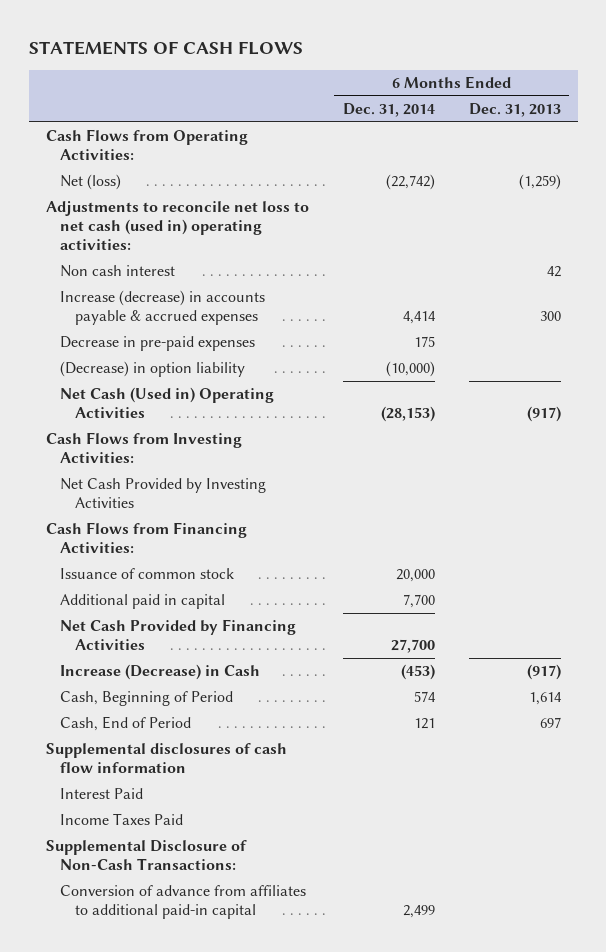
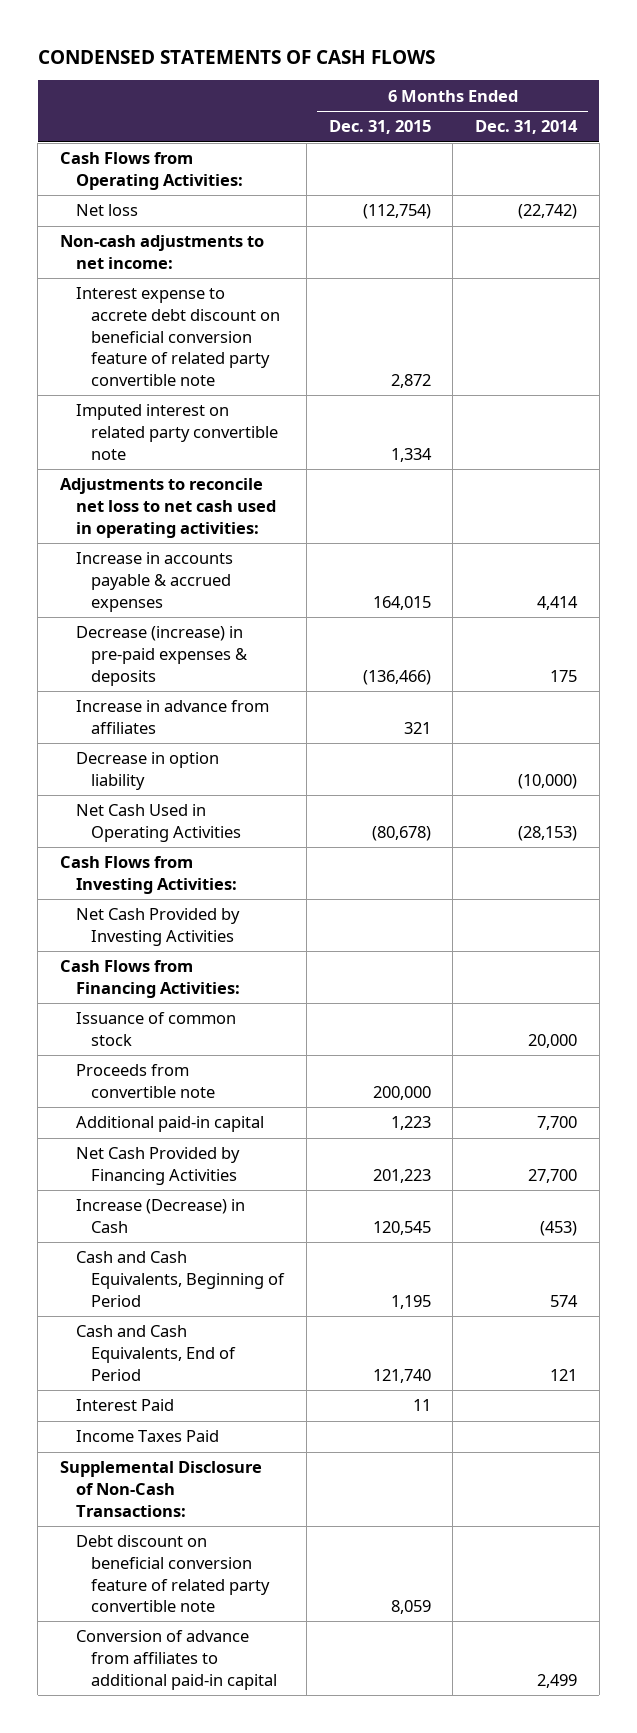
[28,40,303,55] STATEMENTS OF CASH FLOWS -> [37,49,435,64] CONDENSED STATEMENTS OF CASH FLOWS
[468,102,561,117] Dec. 31, 2013 -> none
none -> [328,120,431,135] Dec. 31, 2015
[60,265,176,278] Non cash interest -> none
[60,174,122,191] Net (loss) -> [75,204,138,217] Net loss
none -> [60,235,265,269] Non-cash adjustments to net income:
none -> [75,287,281,386] Interest expense to accrete debt discount on beneficial conversion feature of related party convertible note
none -> [75,404,279,460] Imputed interest on related party convertible note
[45,201,309,251] Adjustments to reconcile net loss to net cash (used in) operating activities: -> [60,478,276,538] Adjustments to reconcile net loss to net cash used in operating activities:
[60,290,266,326] Increase (decrease) in accounts payable & accrued expenses -> [75,552,233,612] Increase in accounts payable & accrued expenses
[60,336,256,352] Decrease in pre-paid expenses -> [75,626,249,686] Decrease (increase) in pre-paid expenses & deposits
none -> [75,700,269,734] Increase in advance from affiliates
[60,361,246,378] (Decrease) in option liability -> [75,752,219,790] Decrease in option liability
[60,387,275,419] Net Cash (Used in) Operating Activities -> [75,804,242,842] Net Cash Used in Operating Activities
none -> [75,1064,216,1098] Proceeds from convertible note
[60,594,226,610] Additional paid in capital -> [75,1116,264,1133] Additional paid-in capital
[45,743,287,774] Supplemental disclosures of cash flow information -> none
[60,691,234,707] Cash, Beginning of Period -> [75,1251,286,1307] Cash and Cash Equivalents, Beginning of Period
[60,716,192,732] Cash, End of Period -> [75,1325,237,1381] Cash and Cash Equivalents, End of Period
none -> [75,1535,271,1613] Debt discount on beneficial conversion feature of related party convertible note

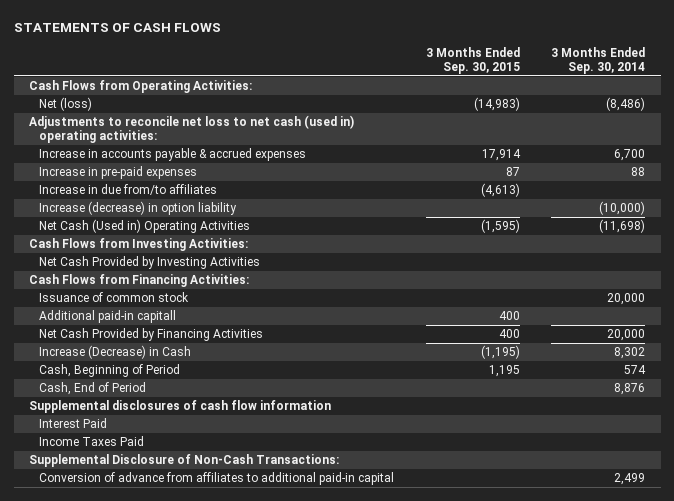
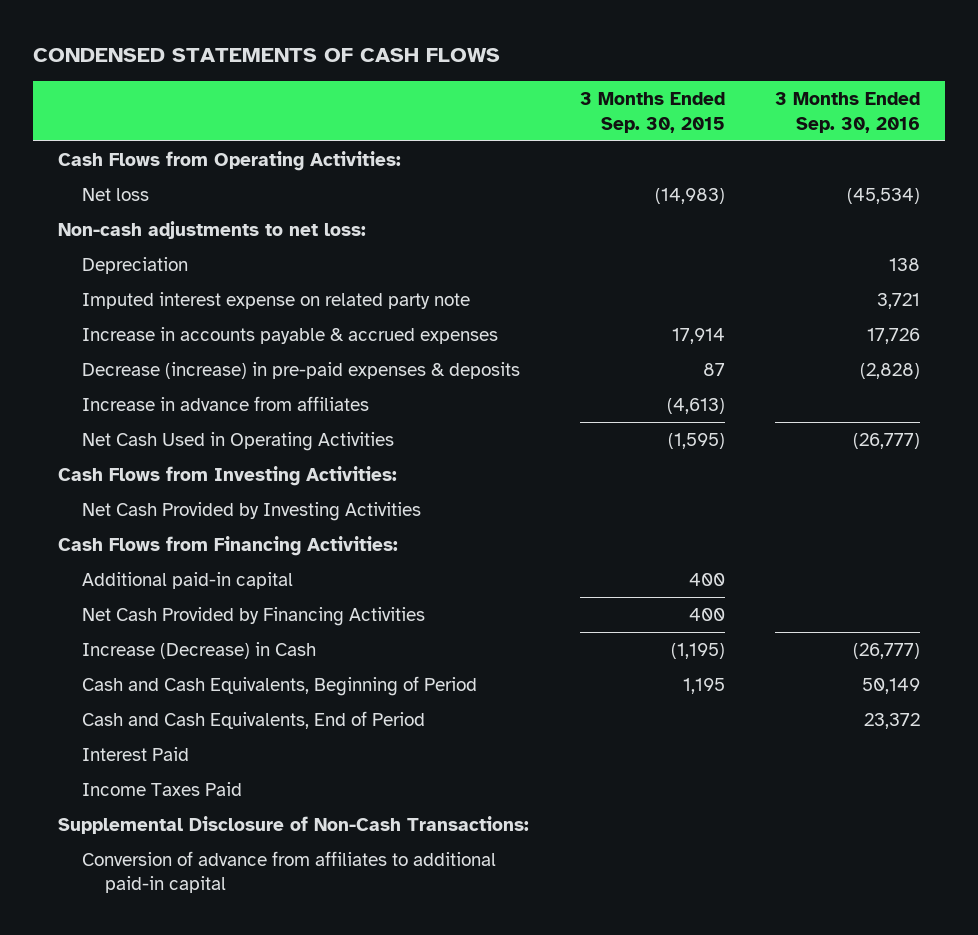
[13,23,221,33] STATEMENTS OF CASH FLOWS -> [33,48,501,63] CONDENSED STATEMENTS OF CASH FLOWS
[551,46,646,74] 3 Months Ended Sep. 30, 2014 -> none
none -> [774,92,920,133] 3 Months Ended Sep. 30, 2016
[29,114,355,144] Adjustments to reconcile net loss to net cash (used in) operating activities: -> none
[39,96,93,111] Net (loss) -> [81,188,149,202] Net loss
none -> [58,221,367,240] Non-cash adjustments to net loss:
none -> [81,257,188,275] Depreciation
none -> [81,292,470,310] Imputed interest expense on related party note
[39,200,238,215] Increase (decrease) in option liability -> none
[39,165,198,179] Increase in pre-paid expenses -> [81,362,520,380] Decrease (increase) in pre-paid expenses & deposits
[39,183,218,195] Increase in due from/to affiliates -> [81,396,369,412] Increase in advance from affiliates
[39,218,251,233] Net Cash (Used in) Operating Activities -> [81,432,394,452] Net Cash Used in Operating Activities
[39,291,190,302] Issuance of common stock -> none
[39,309,177,323] Additional paid-in capitall -> [81,572,293,590] Additional paid-in capital
[29,399,332,413] Supplemental disclosures of cash flow information -> none
[39,363,181,377] Cash, Beginning of Period -> [81,676,477,697] Cash and Cash Equivalents, Beginning of Period
[39,381,147,395] Cash, End of Period -> [81,711,425,730] Cash and Cash Equivalents, End of Period

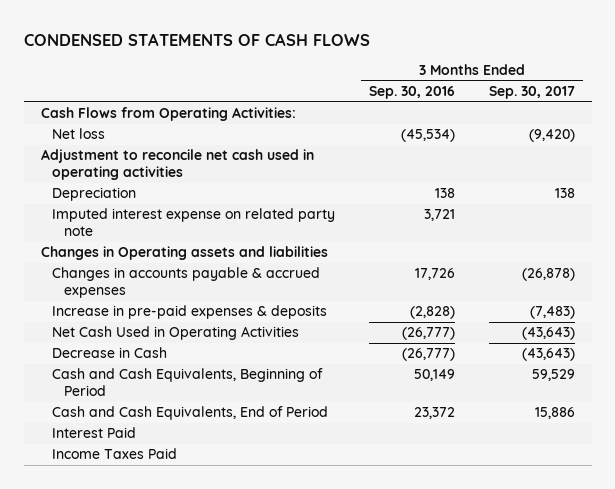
[579,92,725,133] 3 Months Ended Sep. 30, 2015 -> none
none -> [488,86,575,100] Sep. 30, 2017
[58,221,367,240] Non-cash adjustments to net loss: -> [40,149,314,181] Adjustment to reconcile net cash used in operating activities
[81,396,369,412] Increase in advance from affiliates -> none
none -> [40,246,328,261] Changes in Operating assets and liabilities
[81,327,498,345] Increase in accounts payable & accrued expenses -> [52,267,321,299] Changes in accounts payable & accrued expenses
[81,362,520,380] Decrease (increase) in pre-paid expenses & deposits -> [52,305,328,320] Increase in pre-paid expenses & deposits
[58,466,398,487] Cash Flows from Investing Activities: -> none
[81,502,421,522] Net Cash Provided by Investing Activities -> none
[58,536,399,557] Cash Flows from Financing Activities: -> none
[81,572,293,590] Additional paid-in capital -> none
[81,607,425,627] Net Cash Provided by Financing Activities -> none
[81,642,316,660] Increase (Decrease) in Cash -> [52,347,168,359] Decrease in Cash
[58,816,530,835] Supplemental Disclosure of Non-Cash Transactions: -> none
[81,851,496,894] Conversion of advance from affiliates to additional paid-in capital -> none

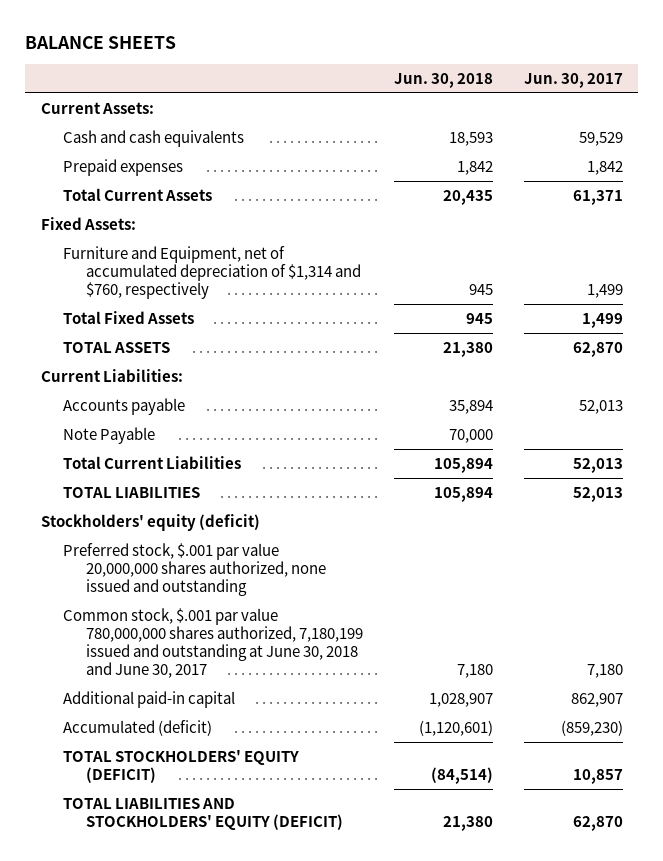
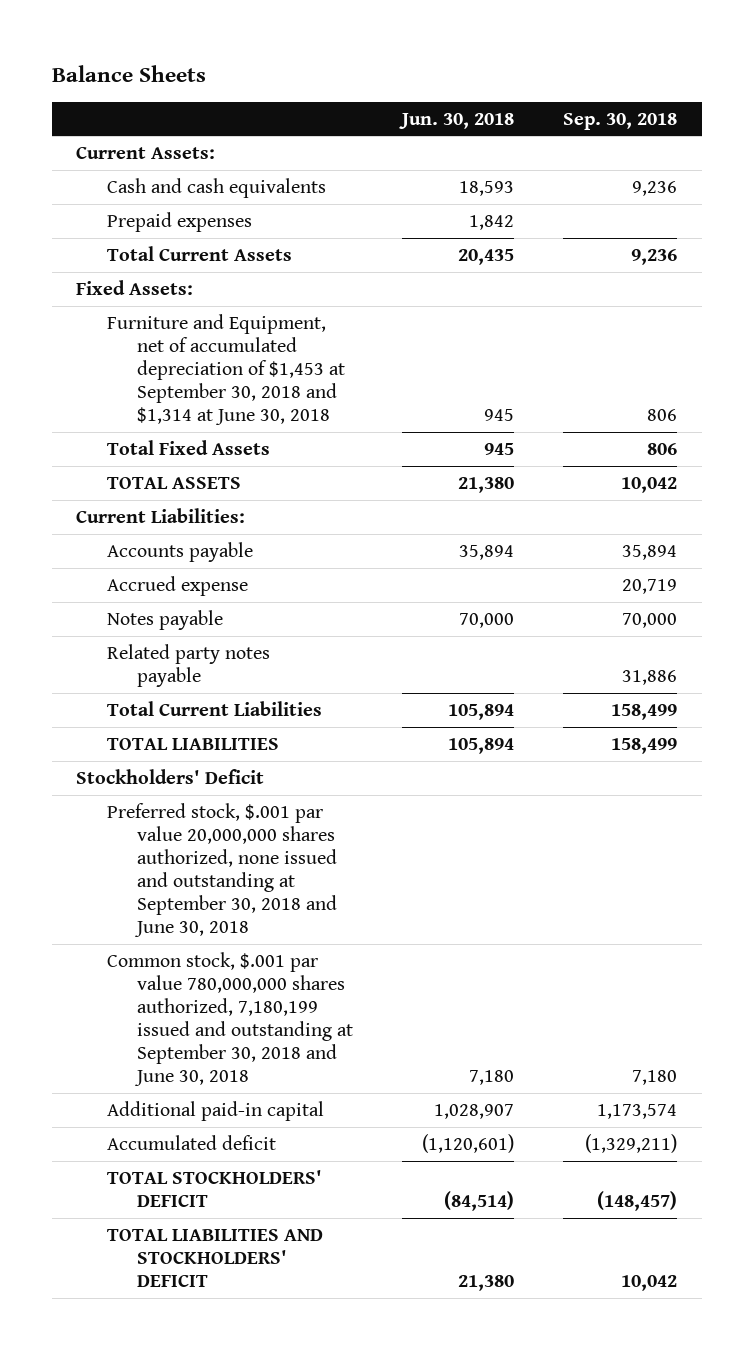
[25,35,177,49] BALANCE SHEETS -> [51,65,206,83] Balance Sheets
[523,73,623,89] Jun. 30, 2017 -> none
none -> [563,112,678,130] Sep. 30, 2018
[63,245,361,300] Furniture and Equipment, net of accumulated depreciation of $1,314 and $760, respectively -> [106,313,345,426] Furniture and Equipment, net of accumulated depreciation of $1,453 at September 30, 2018 and $1,314 at June 30, 2018
none -> [106,575,248,596] Accrued expense
[63,426,156,444] Note Payable -> [106,609,223,630] Notes payable
none -> [106,643,270,687] Related party notes payable
[40,513,260,531] Stockholders' equity (deficit) -> [76,768,265,784] Stockholders' Deficit
[63,542,326,597] Preferred stock, $.001 par value 20,000,000 shares authorized, none issued and outstanding -> [106,802,337,938] Preferred stock, $.001 par value 20,000,000 shares authorized, none issued and outstanding at September 30, 2018 and June 30, 2018
[63,607,363,679] Common stock, $.001 par value 780,000,000 shares authorized, 7,180,199 issued and outstanding at June 30, 2018 and June 30, 2017 -> [106,951,353,1087] Common stock, $.001 par value 780,000,000 shares authorized, 7,180,199 issued and outstanding at September 30, 2018 and June 30, 2018
[63,719,213,736] Accumulated (deficit) -> [106,1134,276,1150] Accumulated deficit
[63,749,300,784] TOTAL STOCKHOLDERS' EQUITY (DEFICIT) -> [106,1169,322,1207] TOTAL STOCKHOLDERS' DEFICIT
[63,797,343,831] TOTAL LIABILITIES AND STOCKHOLDERS' EQUITY (DEFICIT) -> [106,1228,323,1288] TOTAL LIABILITIES AND STOCKHOLDERS' DEFICIT

